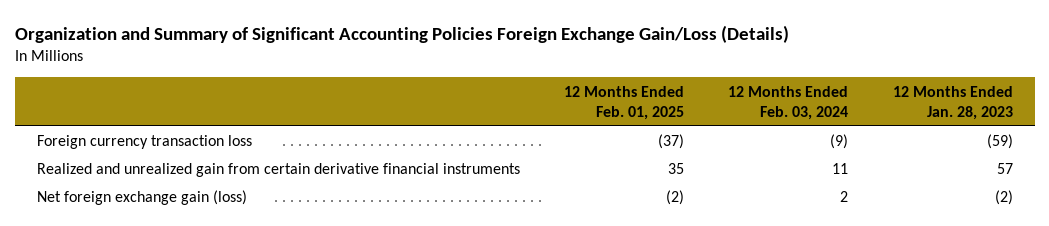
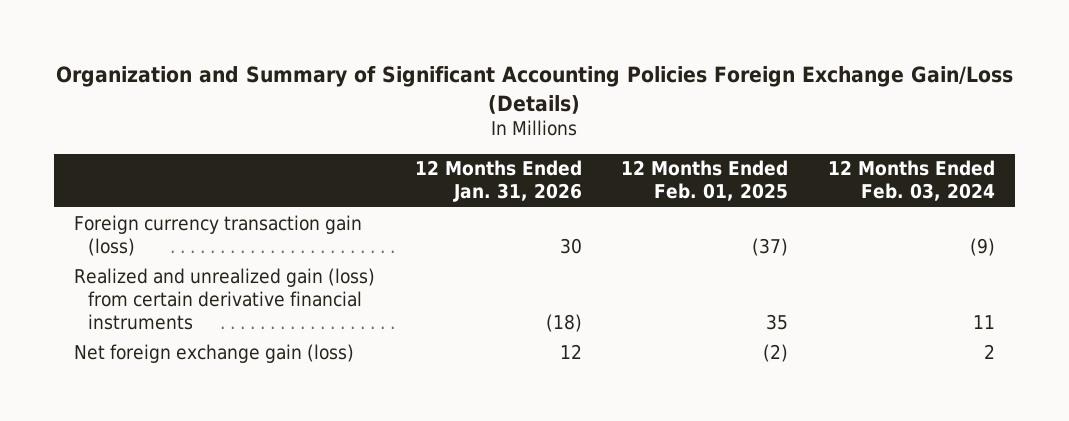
[892,85,1013,120] 12 Months Ended Jan. 28, 2023 -> none
none -> [414,160,582,203] 12 Months Ended Jan. 31, 2026
[36,135,252,150] Foreign currency transaction loss -> [73,214,362,256] Foreign currency transaction gain (loss)
[36,163,520,178] Realized and unrealized gain from certain derivative financial instruments -> [73,267,375,330] Realized and unrealized gain (loss) from certain derivative financial instruments

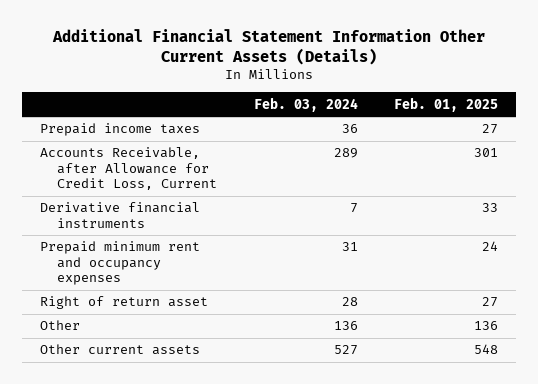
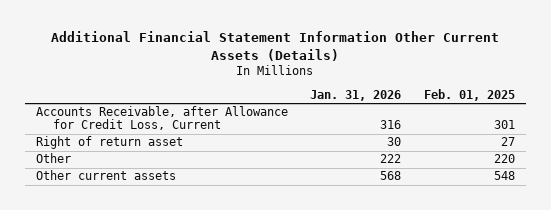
[253,96,358,112] Feb. 03, 2024 -> none
none -> [310,90,402,102] Jan. 31, 2026
[40,123,201,137] Prepaid income taxes -> none
[40,202,201,228] Derivative financial instruments -> none
[40,241,201,286] Prepaid minimum rent and occupancy expenses -> none
[474,321,499,331] 136 -> [493,154,515,164] 220

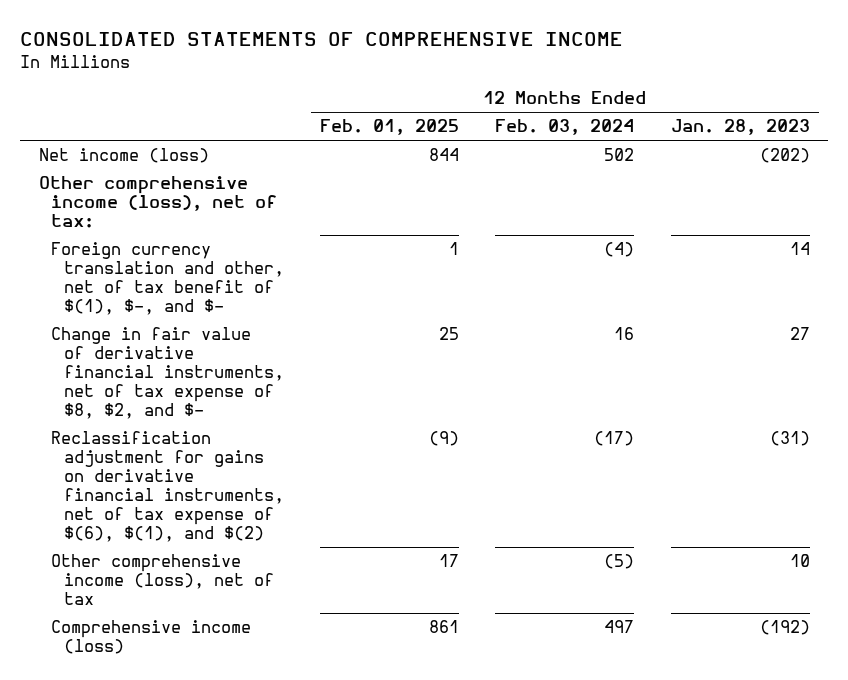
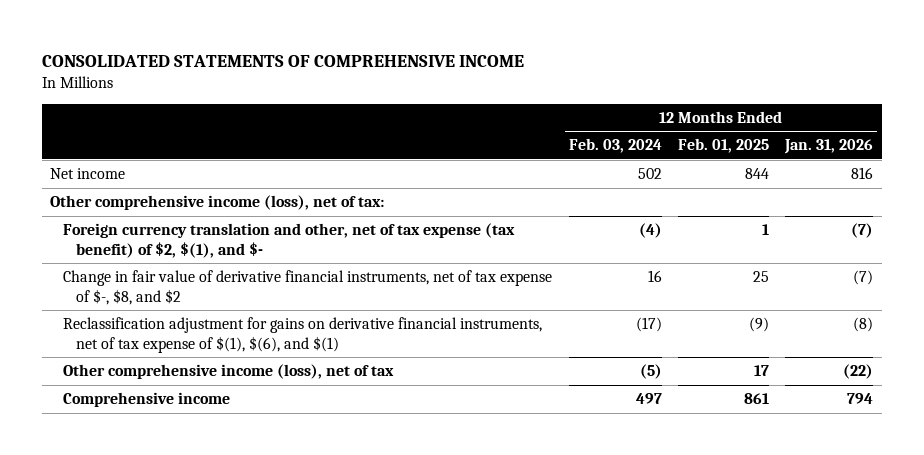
[670,119,810,136] Jan. 28, 2023 -> none
none -> [784,139,874,155] Jan. 31, 2026
[38,148,209,164] Net income (loss) -> [50,168,126,180] Net income
[51,242,284,316] Foreign currency translation and other, net of tax benefit of $(1), $-, and $- -> [63,223,516,258] Foreign currency translation and other, net of tax expense (tax benefit) of $2, $(1), and $-
[51,327,284,420] Change in fair value of derivative financial instruments, net of tax expense of $8, $2, and $- -> [63,270,553,305] Change in fair value of derivative financial instruments, net of tax expense of $-, $8, and $2
[51,431,284,543] Reclassification adjustment for gains on derivative financial instruments, net of tax expense of $(6), $(1), and $(2) -> [63,317,543,353] Reclassification adjustment for gains on derivative financial instruments, net of tax expense of $(1), $(6), and $(1)
[51,620,252,655] Comprehensive income (loss) -> [63,392,231,408] Comprehensive income

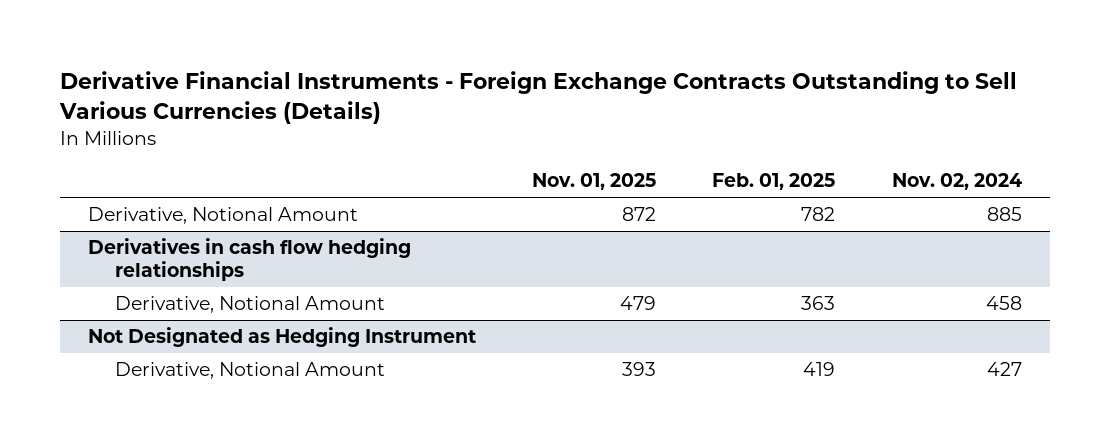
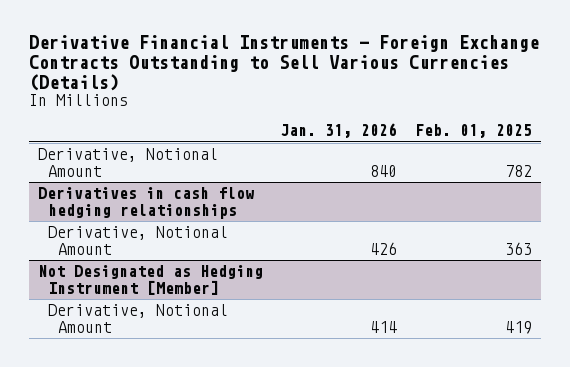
[532,172,657,190] Nov. 01, 2025 -> none
[891,172,1022,190] Nov. 02, 2024 -> none
none -> [280,123,398,139] Jan. 31, 2026
[88,327,477,348] Not Designated as Hedging Instrument -> [37,265,263,295] Not Designated as Hedging Instrument [Member]

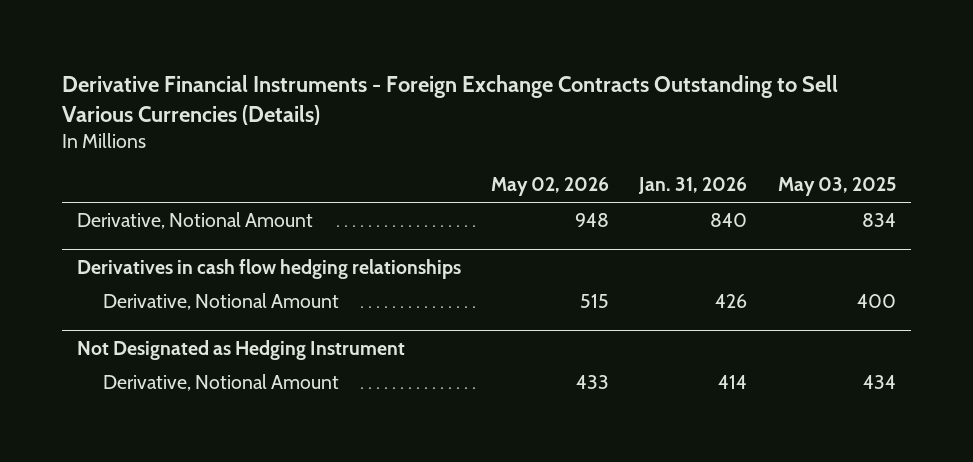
[414,124,532,139] Feb. 01, 2025 -> none
none -> [491,177,610,197] May 02, 2026
none -> [777,177,896,197] May 03, 2025
[37,265,263,295] Not Designated as Hedging Instrument [Member] -> [76,339,405,360] Not Designated as Hedging Instrument

